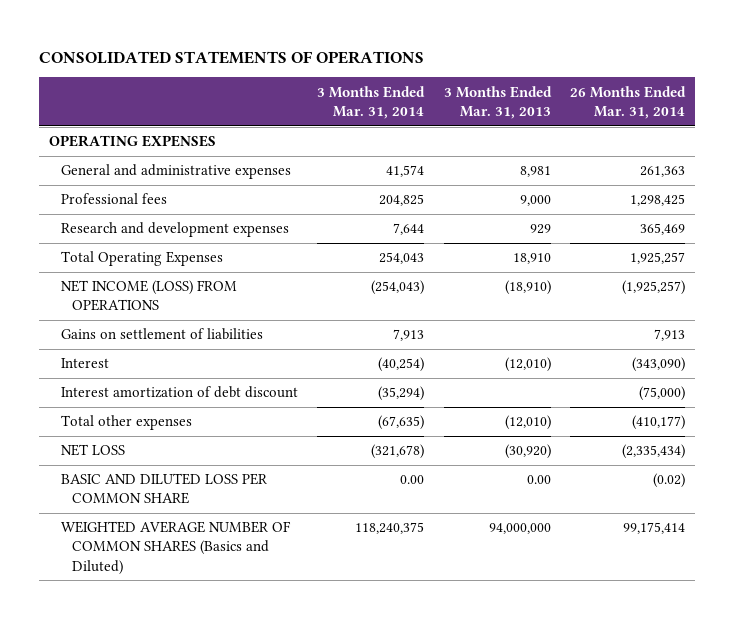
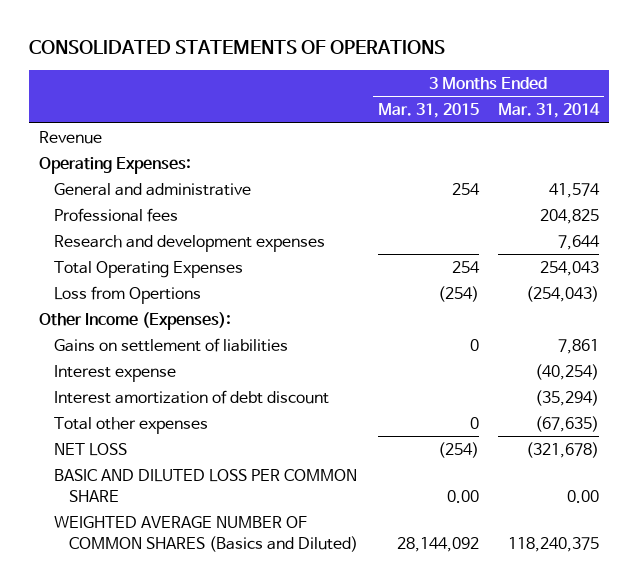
[443,85,552,119] 3 Months Ended Mar. 31, 2013 -> none
[570,85,687,119] 26 Months Ended Mar. 31, 2014 -> none
none -> [377,103,479,119] Mar. 31, 2015
none -> [39,130,103,144] Revenue
[49,135,217,148] OPERATING EXPENSES -> [39,156,192,174] Operating Expenses:
[60,164,291,180] General and administrative expenses -> [54,182,252,196] General and administrative
[60,280,237,312] NET INCOME (LOSS) FROM OPERATIONS -> [54,285,202,304] Loss from Opertions
none -> [39,311,232,330] Other Income (Expenses):
[393,329,425,342] 7,913 -> [558,338,600,354] 7,861
[60,358,109,369] Interest -> [54,364,177,382] Interest expense

